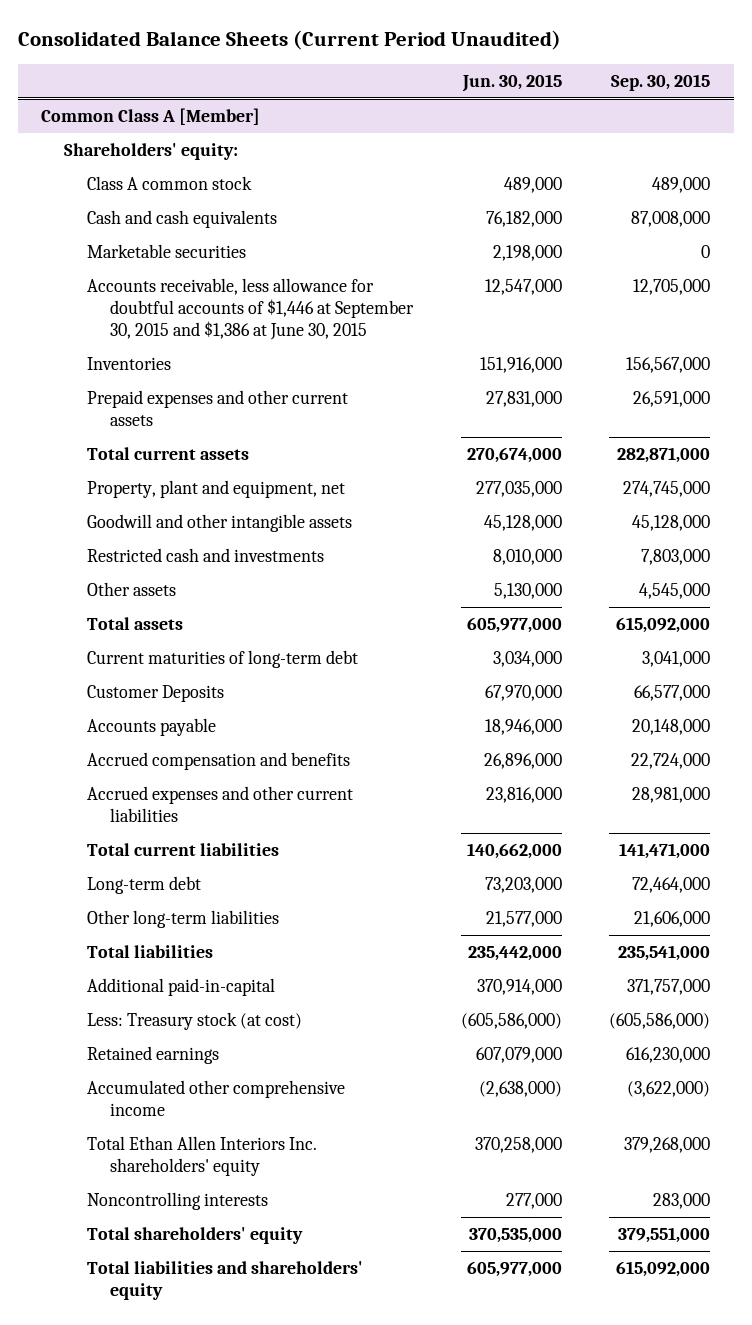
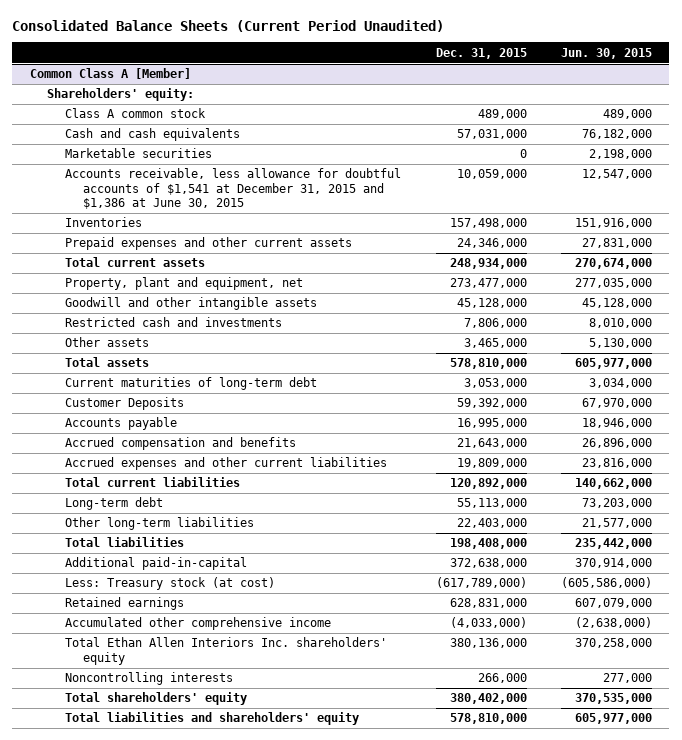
[611,73,711,91] Sep. 30, 2015 -> none
none -> [435,47,527,59] Dec. 31, 2015
[87,278,415,340] Accounts receivable, less allowance for doubtful accounts of $1,446 at September 30, 2015 and $1,386 at June 30, 2015 -> [65,168,402,210] Accounts receivable, less allowance for doubtful accounts of $1,541 at December 31, 2015 and $1,386 at June 30, 2015

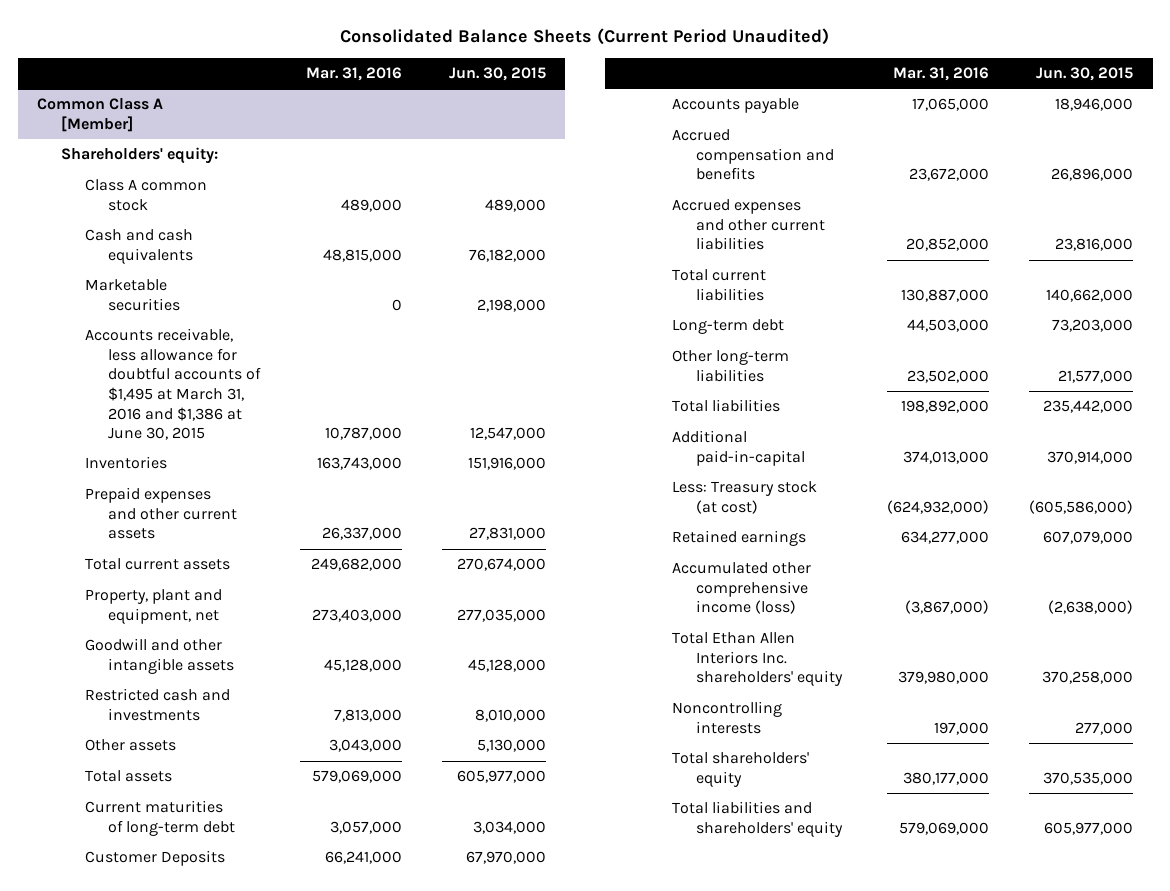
[435,47,527,59] Dec. 31, 2015 -> none
none -> [306,67,403,82] Mar. 31, 2016
[65,168,402,210] Accounts receivable, less allowance for doubtful accounts of $1,541 at December 31, 2015 and $1,386 at June 30, 2015 -> [84,328,262,441] Accounts receivable, less allowance for doubtful accounts of $1,495 at March 31, 2016 and $1,386 at June 30, 2015
[65,617,332,631] Accumulated other comprehensive income -> [671,562,811,615] Accumulated other comprehensive income (loss)

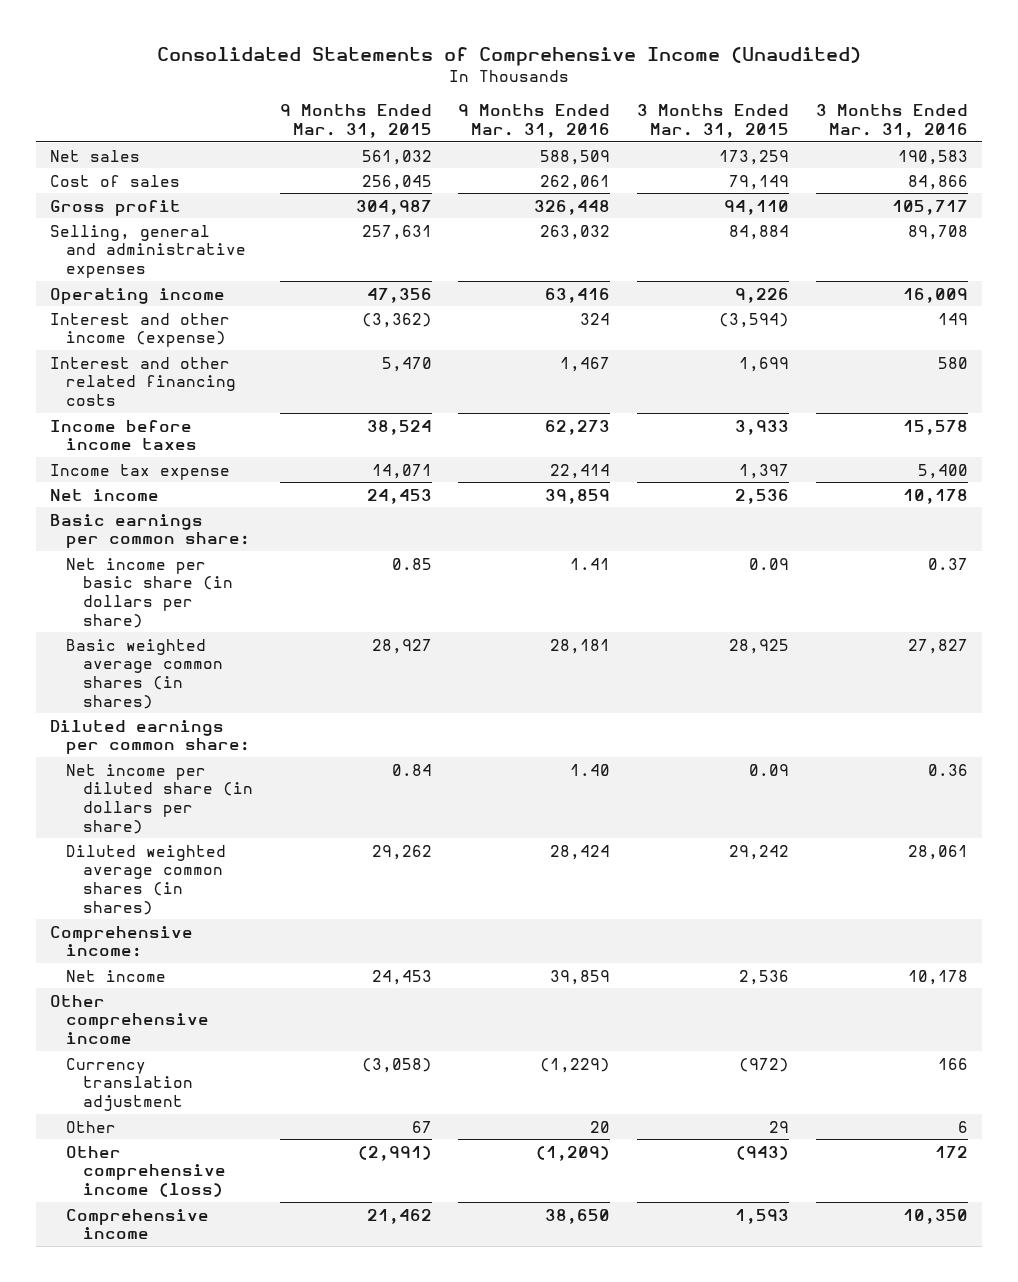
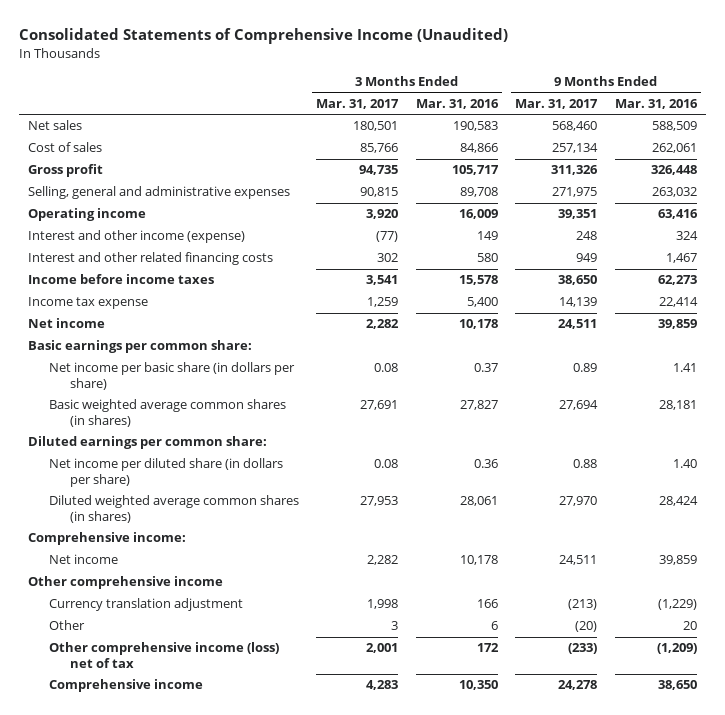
[279,104,432,138] 9 Months Ended Mar. 31, 2015 -> none
[637,104,790,138] 3 Months Ended Mar. 31, 2015 -> none
none -> [316,98,400,109] Mar. 31, 2017
none -> [515,98,599,109] Mar. 31, 2017
[66,1145,226,1198] Other comprehensive income (loss) -> [48,642,279,669] Other comprehensive income (loss) net of tax

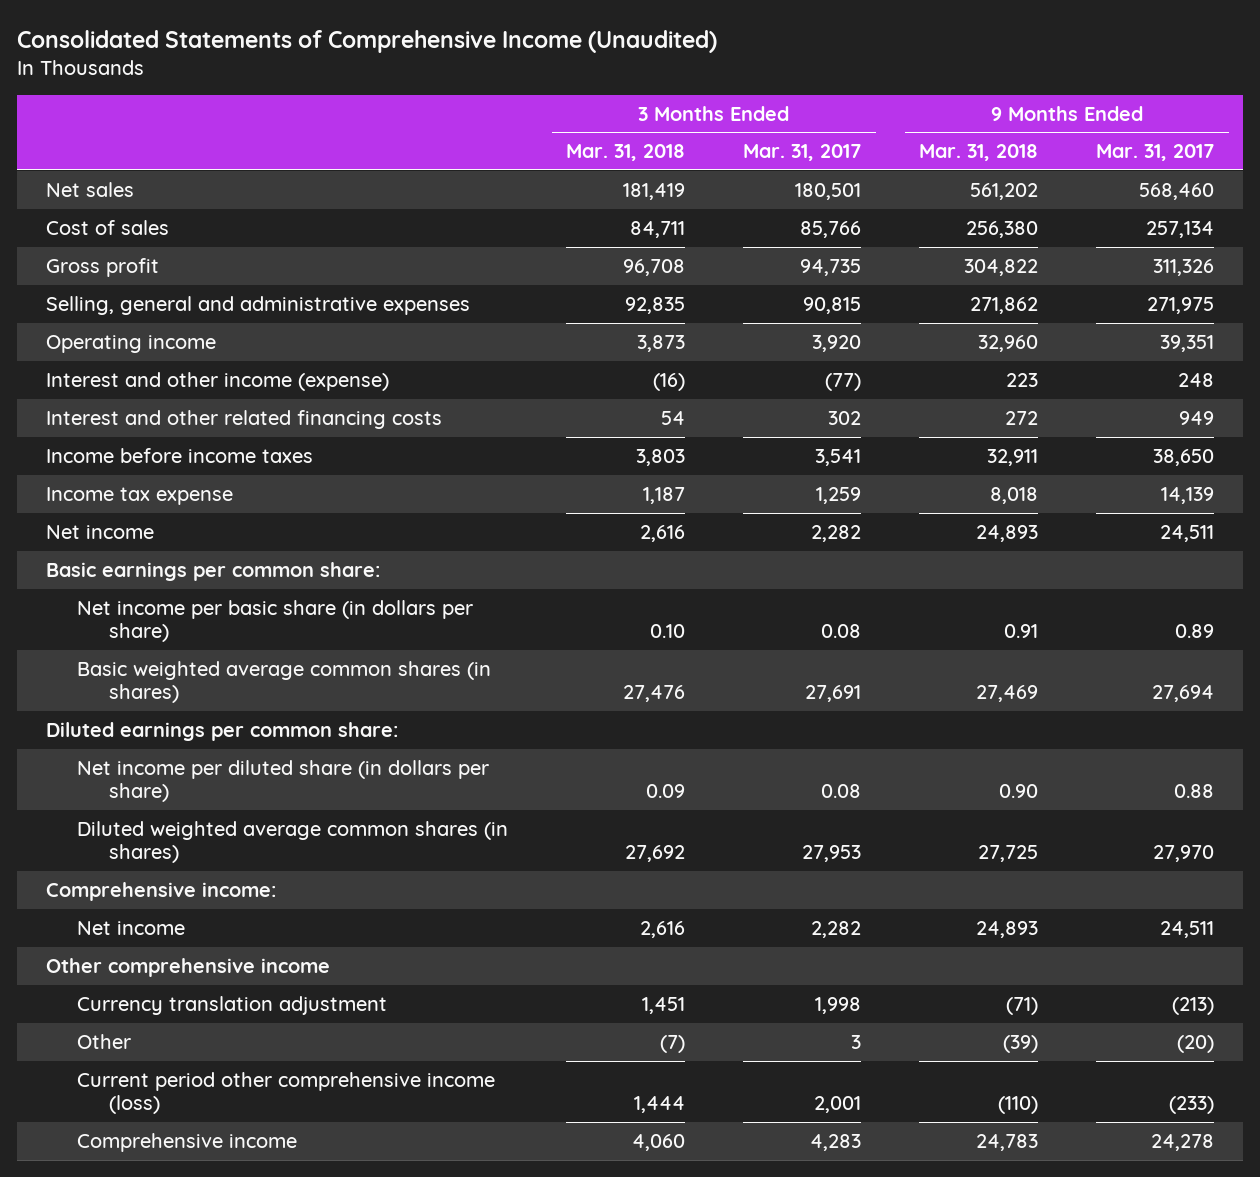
[415,98,499,109] Mar. 31, 2016 -> none
[614,98,698,109] Mar. 31, 2016 -> none
none -> [566,144,686,162] Mar. 31, 2018
none -> [919,144,1039,162] Mar. 31, 2018
[48,642,279,669] Other comprehensive income (loss) net of tax -> [77,1071,496,1115] Current period other comprehensive income (loss)

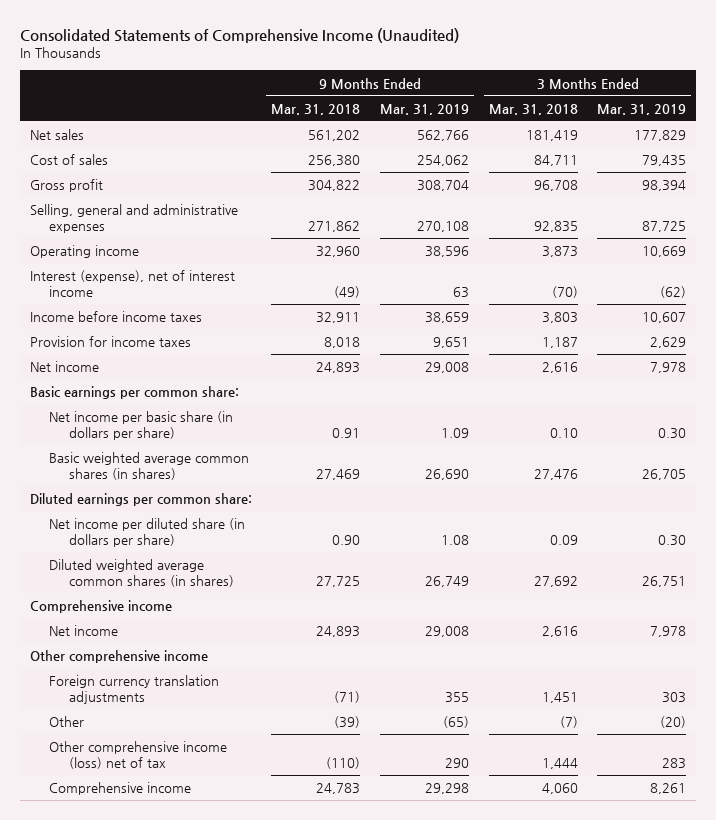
[743,144,862,162] Mar. 31, 2017 -> none
[1096,144,1215,162] Mar. 31, 2017 -> none
none -> [380,103,470,115] Mar. 31, 2019
none -> [597,103,687,115] Mar. 31, 2019
[45,371,389,391] Interest and other income (expense) -> none
[45,409,442,429] Interest and other related financing costs -> none
none -> [29,270,235,298] Interest (expense), net of interest income
[45,486,233,505] Income tax expense -> [29,336,191,348] Provision for income taxes
[45,881,276,901] Comprehensive income: -> [29,600,172,614] Comprehensive income
[77,995,388,1015] Currency translation adjustment -> [49,675,220,705] Foreign currency translation adjustments
[77,1071,496,1115] Current period other comprehensive income (loss) -> [49,741,228,770] Other comprehensive income (loss) net of tax

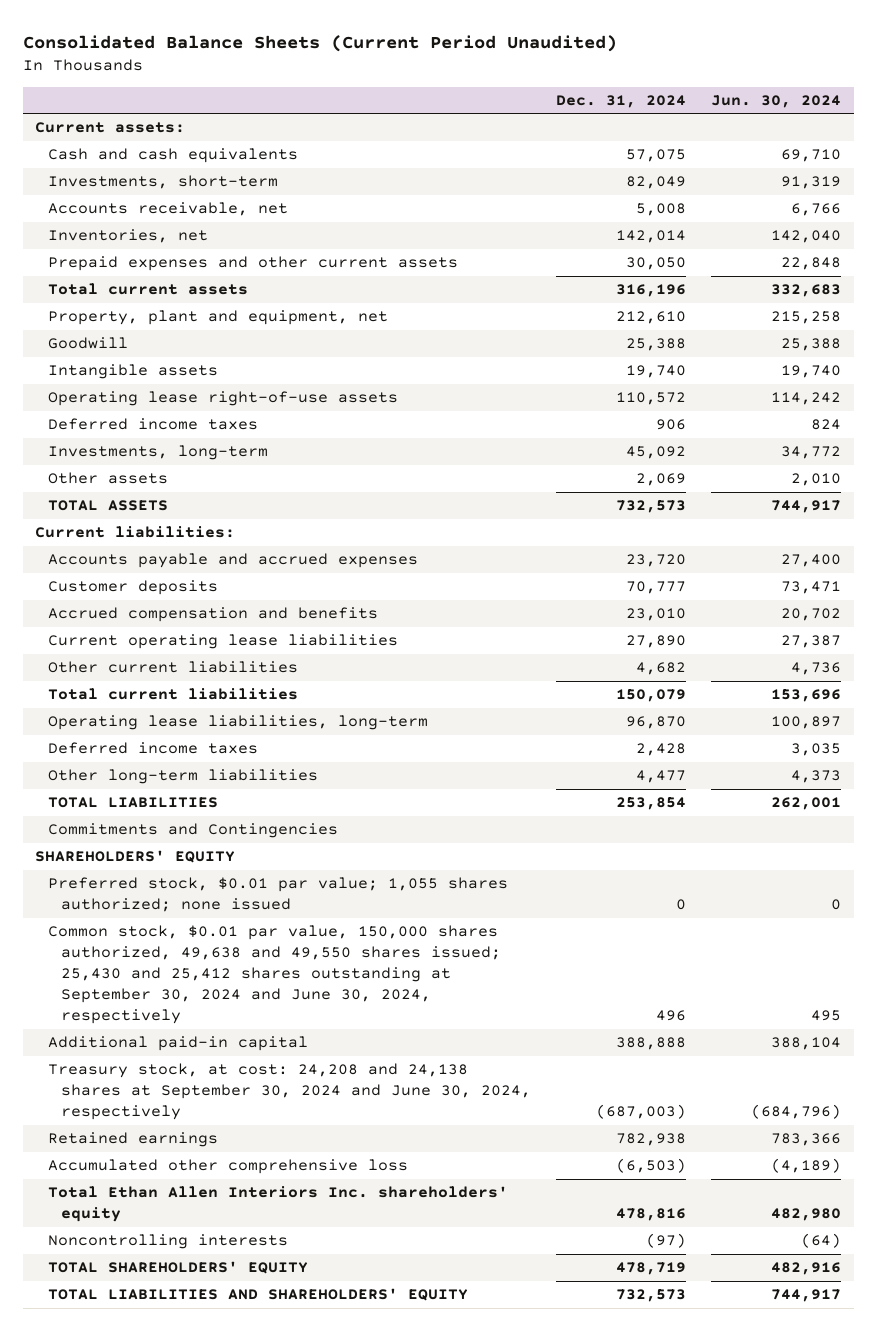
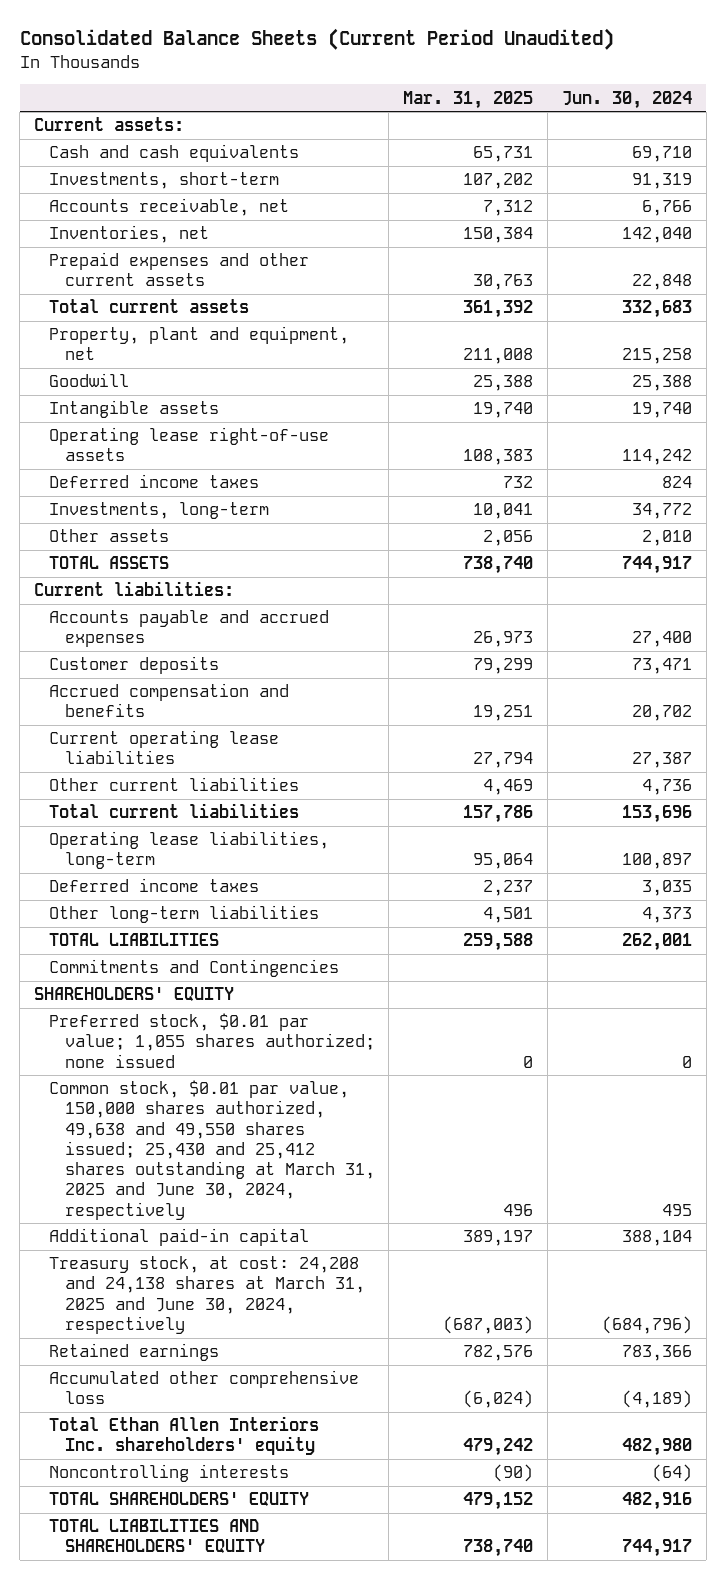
[555,94,686,108] Dec. 31, 2024 -> none
none -> [403,90,534,109] Mar. 31, 2025
[48,925,501,1025] Common stock, $0.01 par value, 150,000 shares authorized, 49,638 and 49,550 shares issued; 25,430 and 25,412 shares outstanding at September 30, 2024 and June 30, 2024, respectively -> [49,1080,375,1220] Common stock, $0.01 par value, 150,000 shares authorized, 49,638 and 49,550 shares issued; 25,430 and 25,412 shares outstanding at March 31, 2025 and June 30, 2024, respectively
[48,1063,531,1121] Treasury stock, at cost: 24,208 and 24,138 shares at September 30, 2024 and June 30, 2024, respectively -> [49,1256,365,1334] Treasury stock, at cost: 24,208 and 24,138 shares at March 31, 2025 and June 30, 2024, respectively

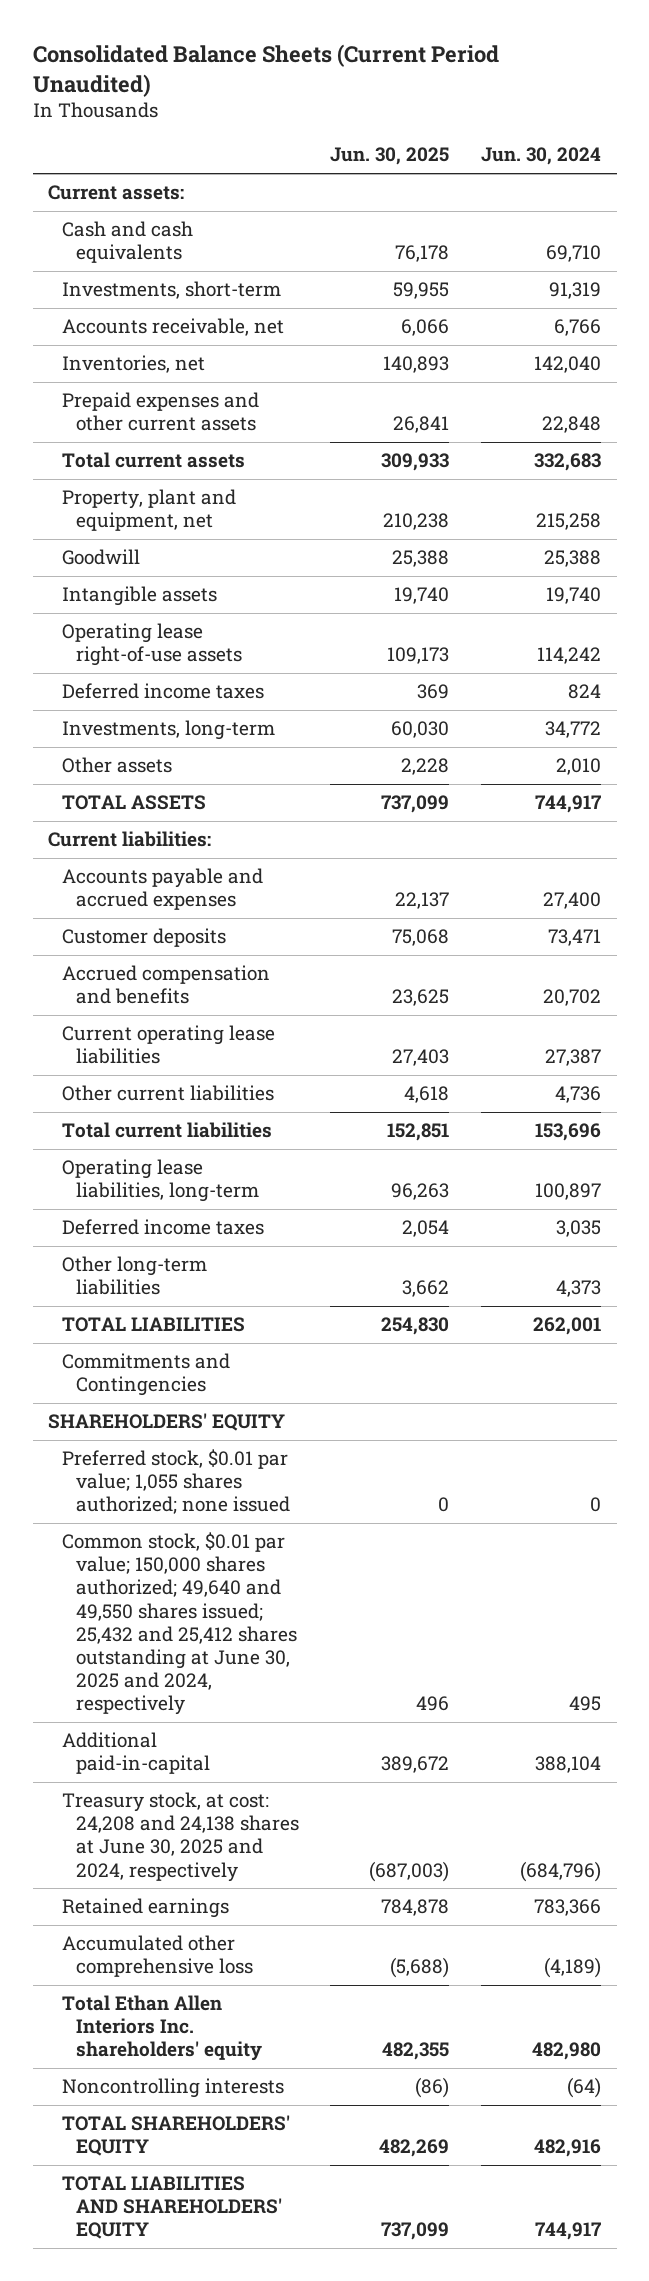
[403,90,534,109] Mar. 31, 2025 -> none
none -> [330,147,450,166] Jun. 30, 2025
[49,1080,375,1220] Common stock, $0.01 par value, 150,000 shares authorized, 49,638 and 49,550 shares issued; 25,430 and 25,412 shares outstanding at March 31, 2025 and June 30, 2024, respectively -> [62,1532,297,1716] Common stock, $0.01 par value; 150,000 shares authorized; 49,640 and 49,550 shares issued; 25,432 and 25,412 shares outstanding at June 30, 2025 and 2024, respectively
[49,1228,310,1247] Additional paid-in capital -> [62,1732,210,1775] Additional paid-in-capital
[49,1256,365,1334] Treasury stock, at cost: 24,208 and 24,138 shares at March 31, 2025 and June 30, 2024, respectively -> [62,1792,299,1882] Treasury stock, at cost: 24,208 and 24,138 shares at June 30, 2025 and 2024, respectively

